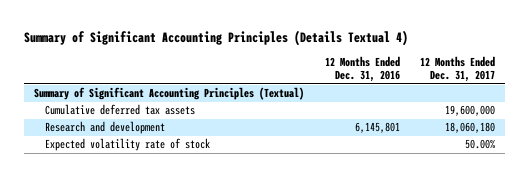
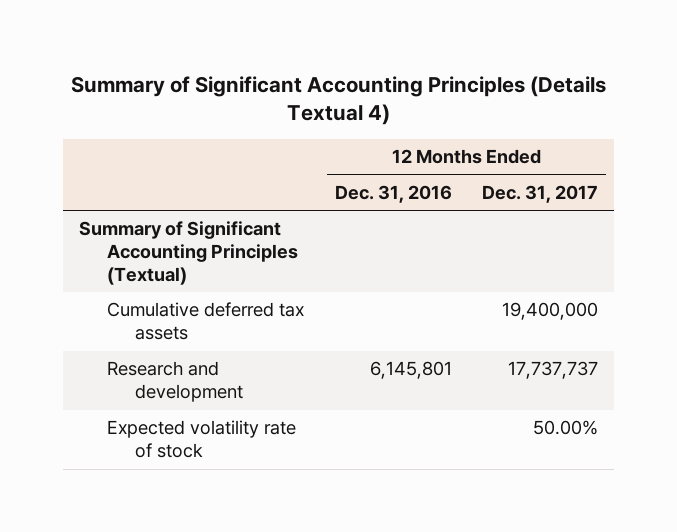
[445,105,496,117] 19,600,000 -> [502,302,599,321] 19,400,000
[445,122,496,134] 18,060,180 -> [508,361,599,380] 17,737,737

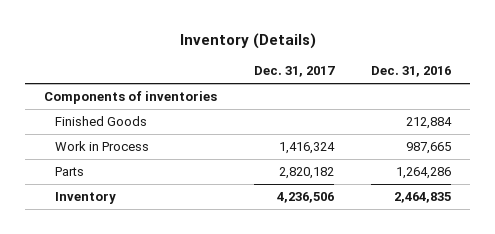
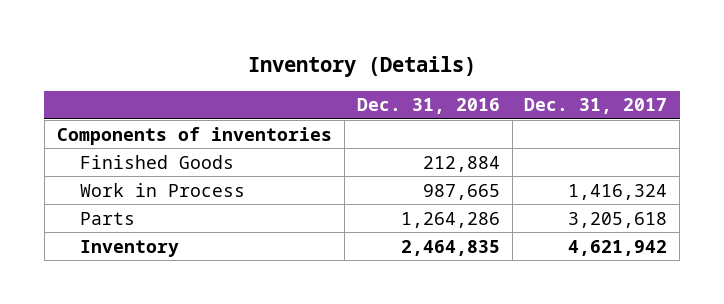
[279,167,335,180] 2,820,182 -> [568,211,668,228] 3,205,618
[277,192,335,204] 4,236,506 -> [568,239,668,256] 4,621,942

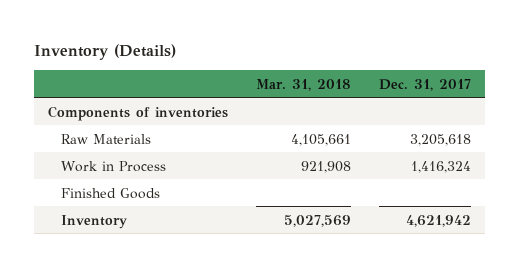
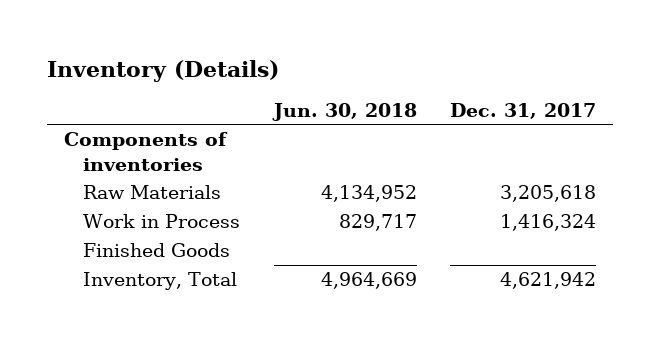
[255,78,351,91] Mar. 31, 2018 -> none
none -> [271,102,417,121] Jun. 30, 2018
[61,214,128,229] Inventory -> [83,272,238,291] Inventory, Total

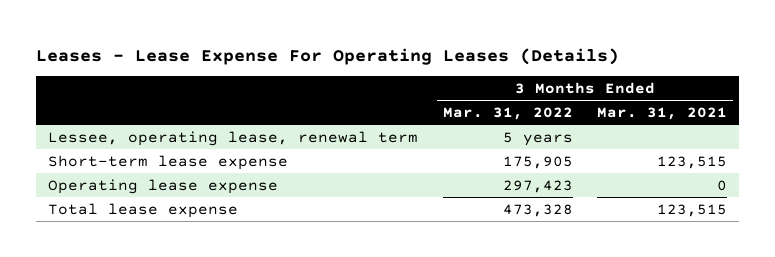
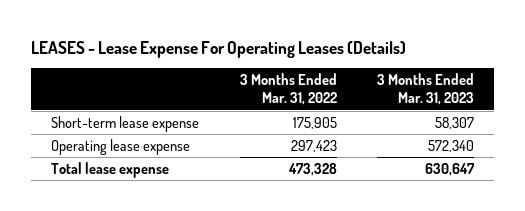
[35,47,619,65] Leases - Lease Expense For Operating Leases (Details) -> [31,40,407,58] LEASES - Lease Expense For Operating Leases (Details)
[597,106,728,120] Mar. 31, 2021 -> none
none -> [376,73,474,106] 3 Months Ended Mar. 31, 2023
[48,130,419,146] Lessee, operating lease, renewal term -> none

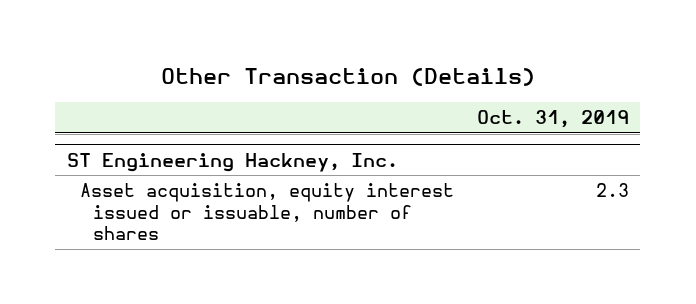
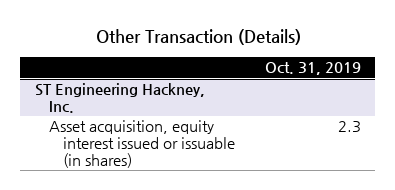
[79,183,454,241] Asset acquisition, equity interest issued or issuable, number of shares -> [49,120,236,168] Asset acquisition, equity interest issued or issuable (in shares)

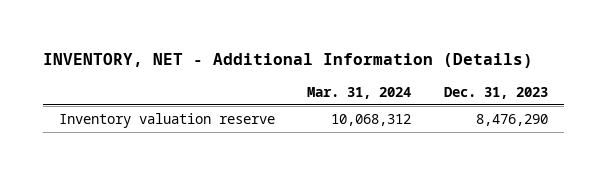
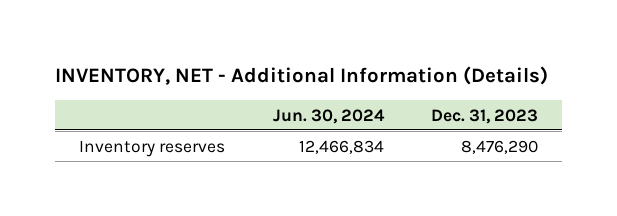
[307,86,412,99] Mar. 31, 2024 -> none
none -> [272,108,385,124] Jun. 30, 2024
[59,112,276,128] Inventory valuation reserve -> [78,140,225,157] Inventory reserves

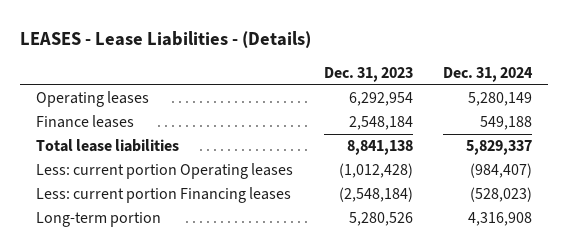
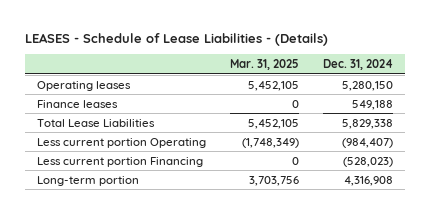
[20,31,312,49] LEASES - Lease Liabilities - (Details) -> [25,32,329,46] LEASES - Schedule of Lease Liabilities - (Details)
[323,67,413,83] Dec. 31, 2023 -> none
none -> [230,59,300,71] Mar. 31, 2025
[468,92,533,107] 5,280,149 -> [342,80,394,91] 5,280,150
[35,139,179,153] Total lease liabilities -> [37,118,156,127] Total Lease Liabilities
[466,140,533,156] 5,829,337 -> [342,118,394,129] 5,829,338
[35,163,293,180] Less: current portion Operating leases -> [37,137,207,148] Less current portion Operating
[35,187,291,204] Less: current portion Financing leases -> [37,156,204,167] Less current portion Financing

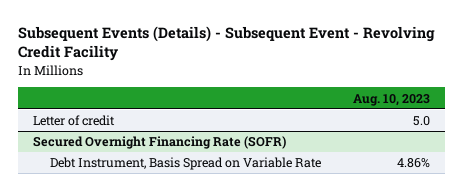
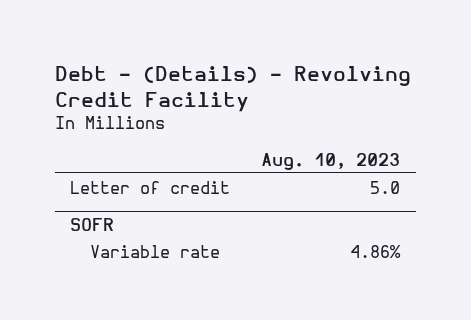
[17,25,435,62] Subsequent Events (Details) - Subsequent Event - Revolving Credit Facility -> [54,65,411,112] Debt - (Details) - Revolving Credit Facility
[33,136,287,150] Secured Overnight Financing Rate (SOFR) -> none
none -> [70,217,115,231] SOFR
[50,157,322,171] Debt Instrument, Basis Spread on Variable Rate -> [90,244,221,258] Variable rate

